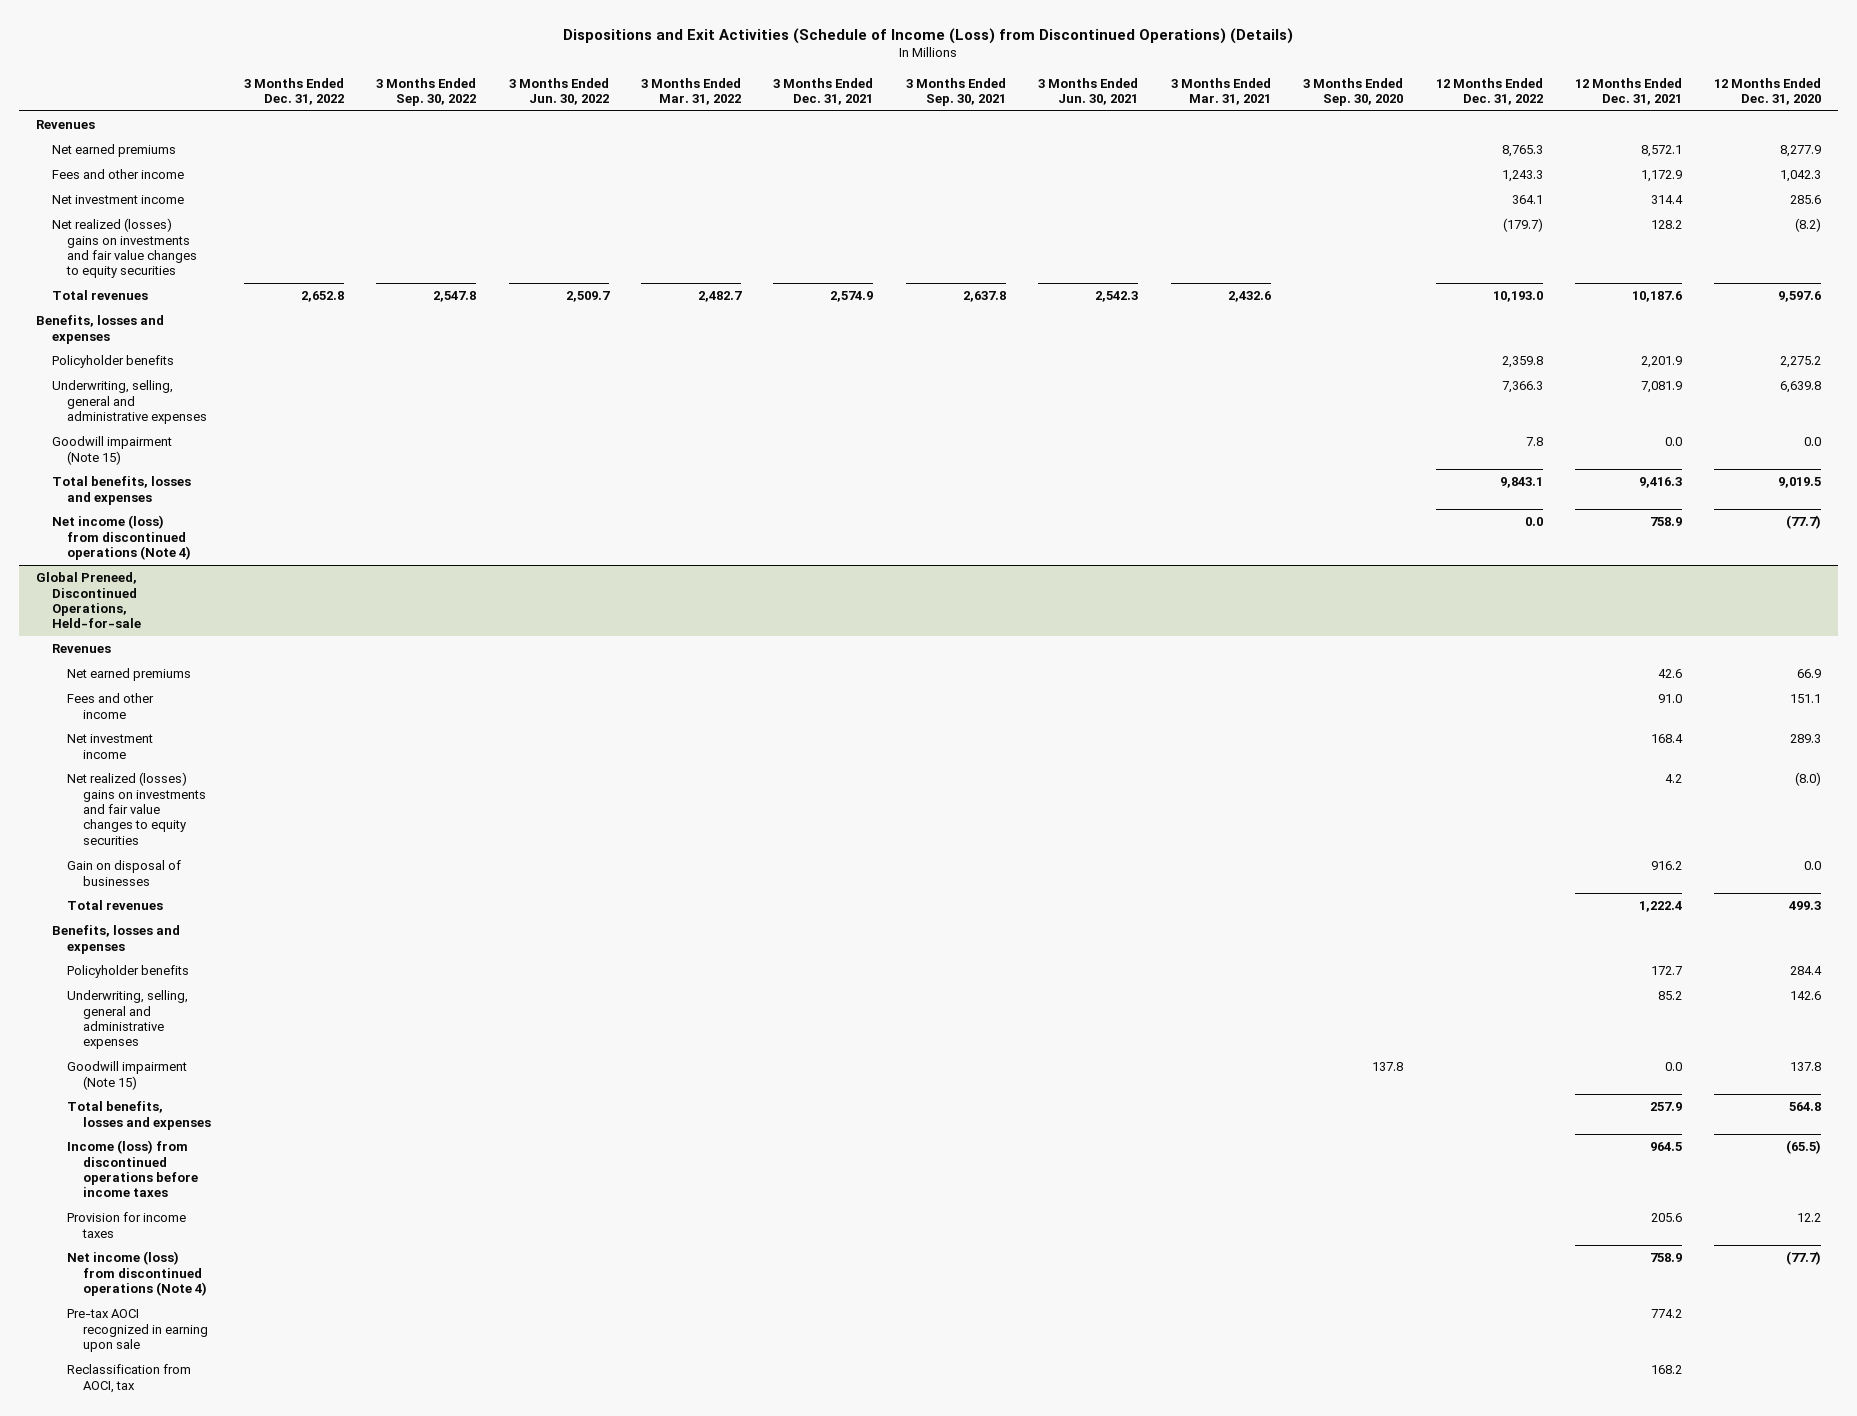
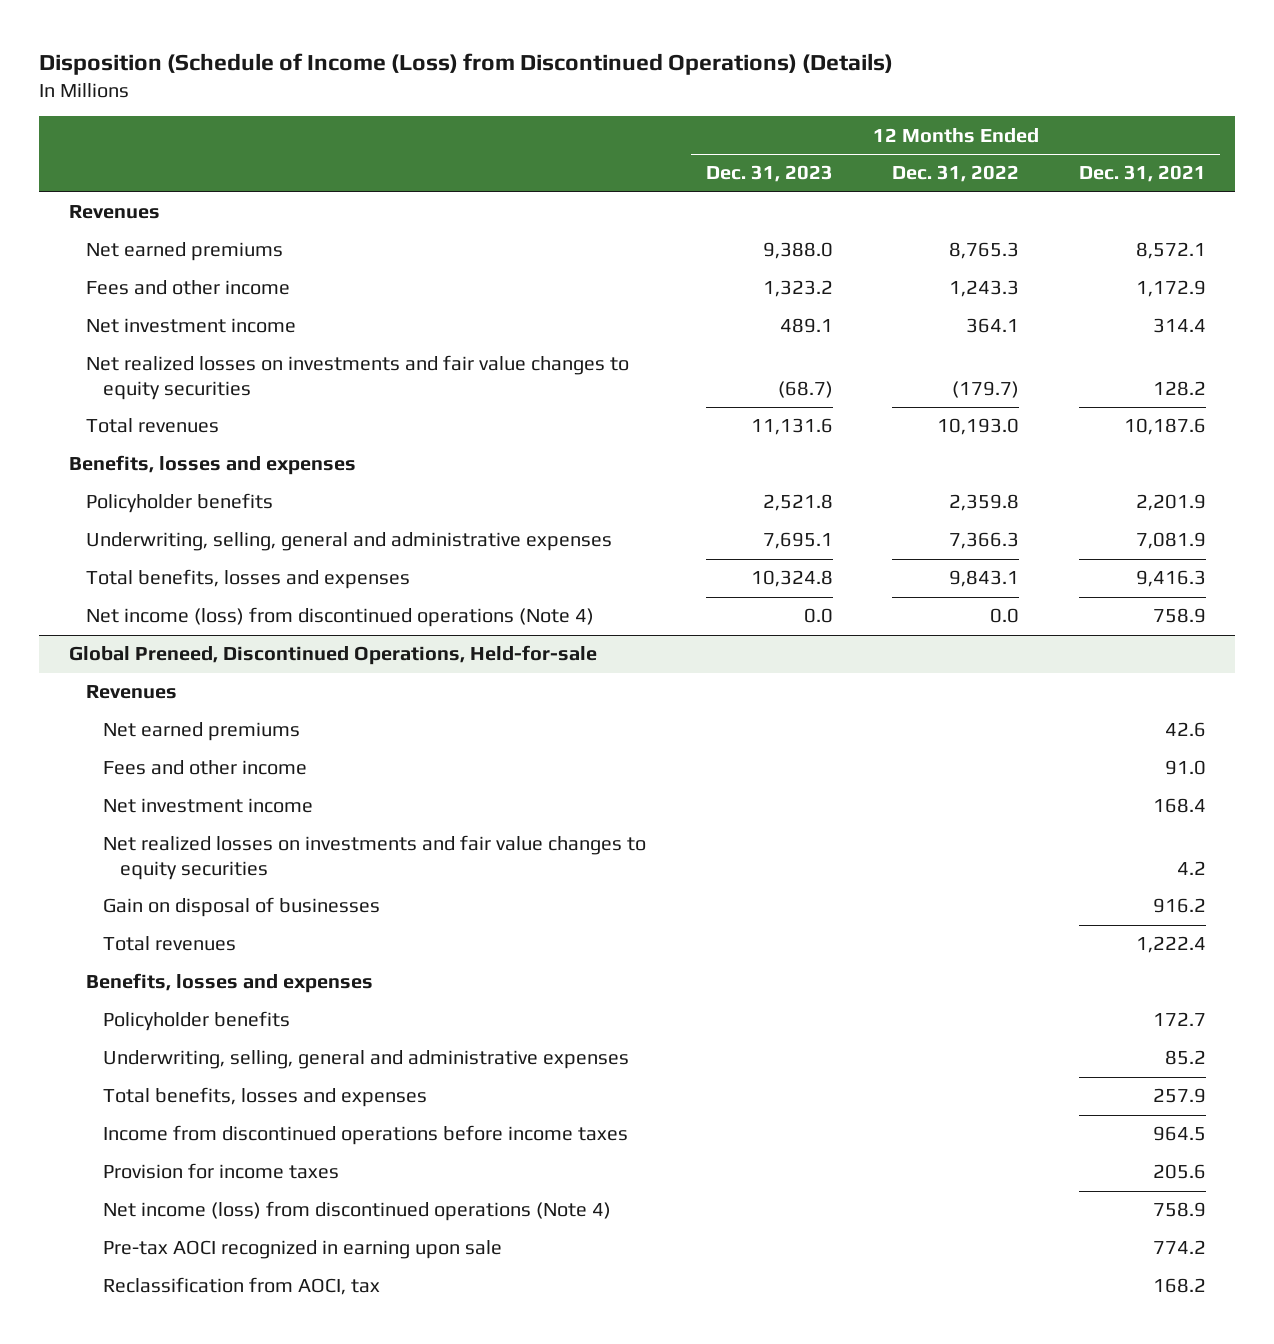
[563,27,1294,44] Dispositions and Exit Activities (Schedule of Income (Loss) from Discontinued Operations) (Details) -> [38,52,893,75] Disposition (Schedule of Income (Loss) from Discontinued Operations) (Details)
[243,77,344,106] 3 Months Ended Dec. 31, 2022 -> none
[376,77,477,107] 3 Months Ended Sep. 30, 2022 -> none
[508,77,609,106] 3 Months Ended Jun. 30, 2022 -> none
[640,77,741,106] 3 Months Ended Mar. 31, 2022 -> none
[773,77,874,106] 3 Months Ended Dec. 31, 2021 -> none
[905,77,1006,107] 3 Months Ended Sep. 30, 2021 -> none
[1038,77,1139,106] 3 Months Ended Jun. 30, 2021 -> none
[1170,77,1271,106] 3 Months Ended Mar. 31, 2021 -> none
[1303,77,1404,107] 3 Months Ended Sep. 30, 2020 -> none
[1714,77,1822,106] 12 Months Ended Dec. 31, 2020 -> none
none -> [705,165,833,183] Dec. 31, 2023
[51,218,198,279] Net realized (losses) gains on investments and fair value changes to equity securities -> [85,355,629,401] Net realized losses on investments and fair value changes to equity securities
[51,436,172,465] Goodwill impairment (Note 15) -> none
[67,772,207,845] Net realized (losses) gains on investments and fair value changes to equity securities -> [103,835,647,881] Net realized losses on investments and fair value changes to equity securities
[67,1061,188,1090] Goodwill impairment (Note 15) -> none
[67,1140,199,1198] Income (loss) from discontinued operations before income taxes -> [103,1125,629,1146] Income from discontinued operations before income taxes

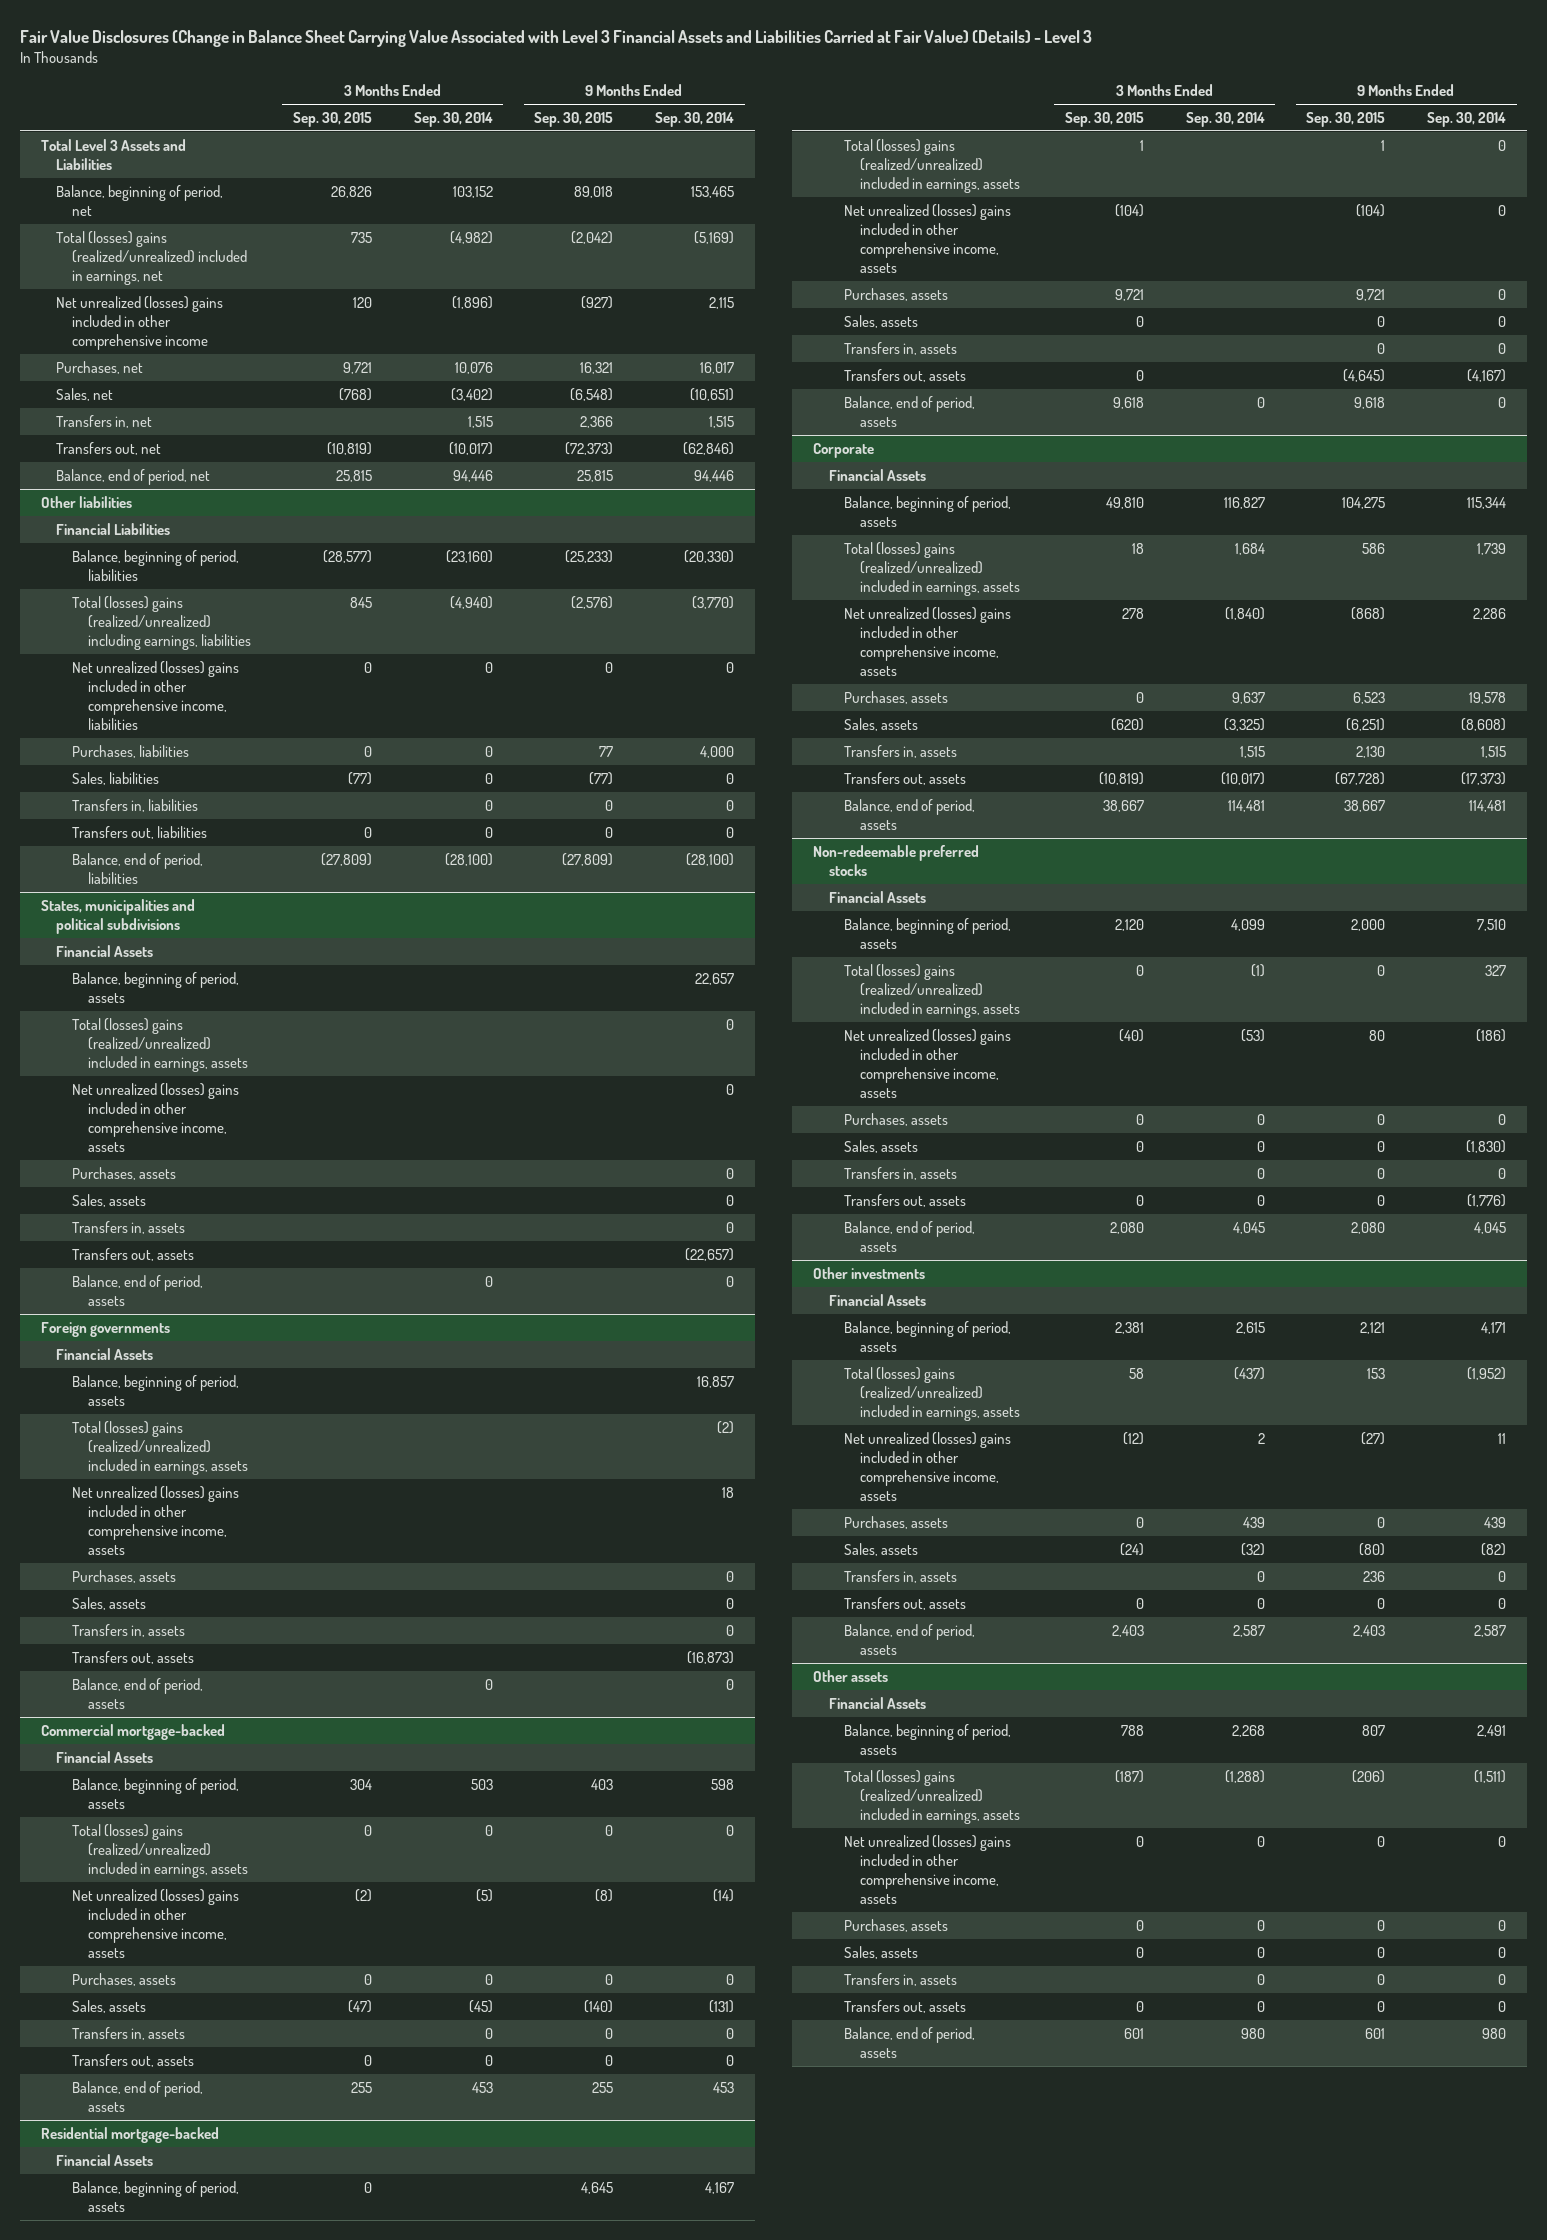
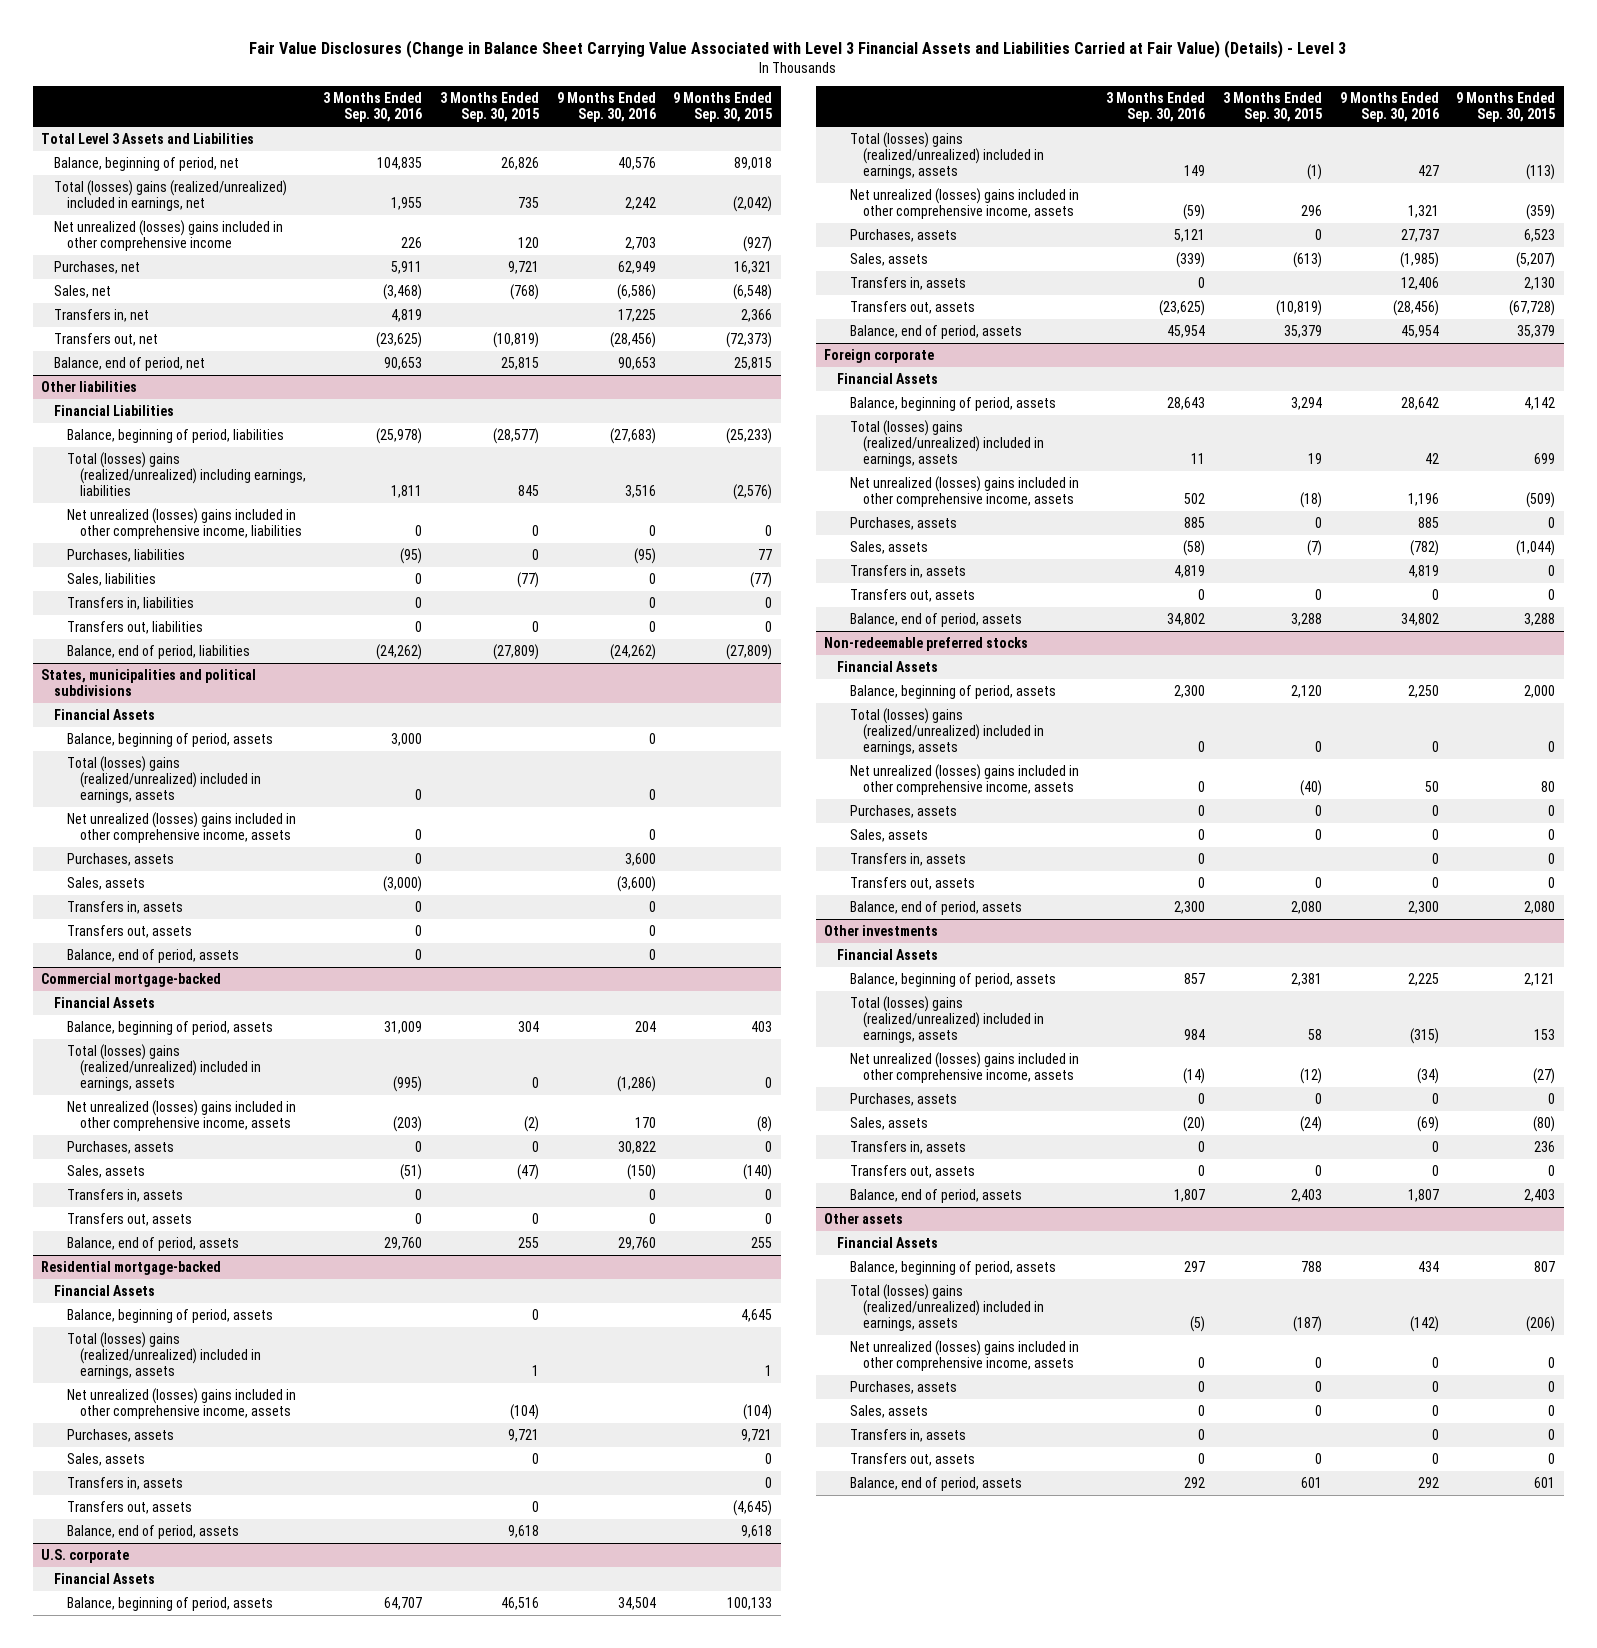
[413,111,493,127] Sep. 30, 2014 -> none
[655,111,735,127] Sep. 30, 2014 -> none
none -> [323,91,423,123] 3 Months Ended Sep. 30, 2016
none -> [556,91,656,123] 9 Months Ended Sep. 30, 2016
[40,1321,170,1337] Foreign governments -> none
[56,1347,154,1360] Financial Assets -> none
[72,1374,240,1406] Balance, beginning of period, assets -> none
[72,1420,249,1476] Total (losses) gains (realized/unrealized) included in earnings, assets -> none
[72,1485,240,1556] Net unrealized (losses) gains included in other comprehensive income, assets -> none
[72,1569,177,1583] Purchases, assets -> none
[72,1596,147,1610] Sales, assets -> none
[72,1623,186,1637] Transfers in, assets -> none
[72,1650,195,1664] Transfers out, assets -> none
[72,1677,204,1709] Balance, end of period, assets -> none
[812,442,874,458] Corporate -> none
none -> [41,1548,130,1563] U.S. corporate
[1105,496,1144,509] 49,810 -> [501,1596,540,1610] 46,516
[1342,496,1386,509] 104,275 -> [727,1596,773,1610] 100,133
[1131,542,1144,554] 18 -> [1307,164,1323,181] (1)
[1362,542,1386,554] 586 -> [1526,164,1556,181] (113)
[1121,607,1144,619] 278 -> [1301,205,1323,217] 296
[1351,606,1386,620] (868) -> [1526,204,1556,221] (359)
[1110,717,1144,731] (620) -> [1293,251,1323,268] (613)
[1346,717,1386,731] (6,251) -> [1516,251,1556,268] (5,207)
[1102,799,1144,812] 38,667 -> [1284,324,1323,338] 35,379
[1344,799,1386,812] 38,667 -> [1517,324,1556,338] 35,379
none -> [824,348,935,363] Foreign corporate
none -> [837,372,939,384] Financial Assets
none -> [849,396,1056,411] Balance, beginning of period, assets
none -> [849,419,1044,468] Total (losses) gains (realized/unrealized) included in earnings, assets
none -> [849,475,1079,508] Net unrealized (losses) gains included in other comprehensive income, assets
none -> [849,516,957,530] Purchases, assets
none -> [849,540,928,554] Sales, assets
none -> [849,564,966,578] Transfers in, assets
none -> [849,588,975,602] Transfers out, assets
none -> [849,612,1022,627] Balance, end of period, assets

